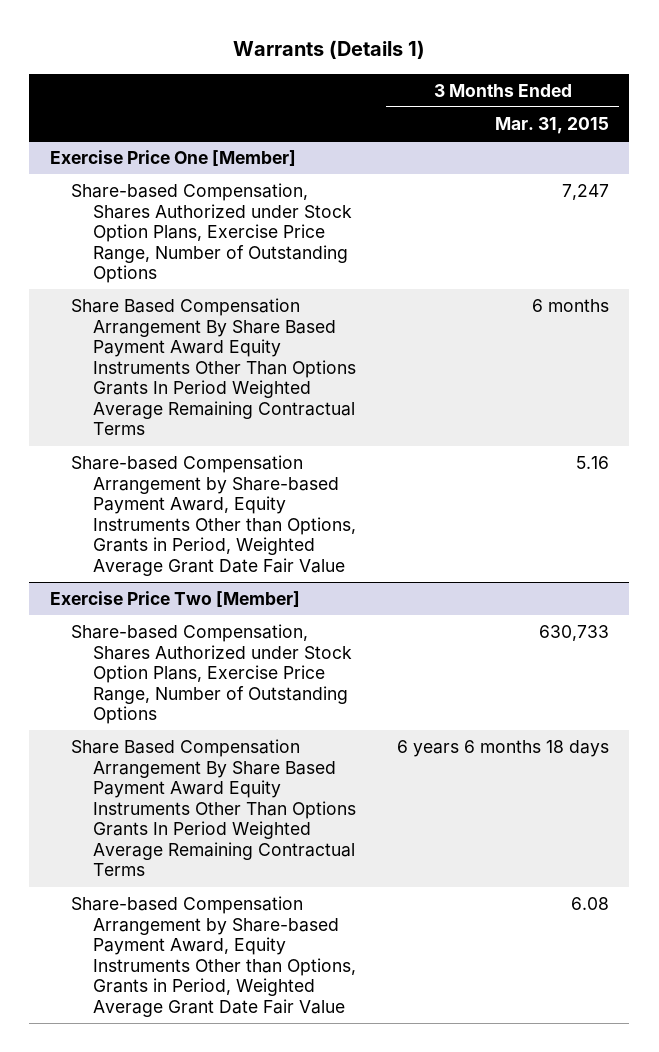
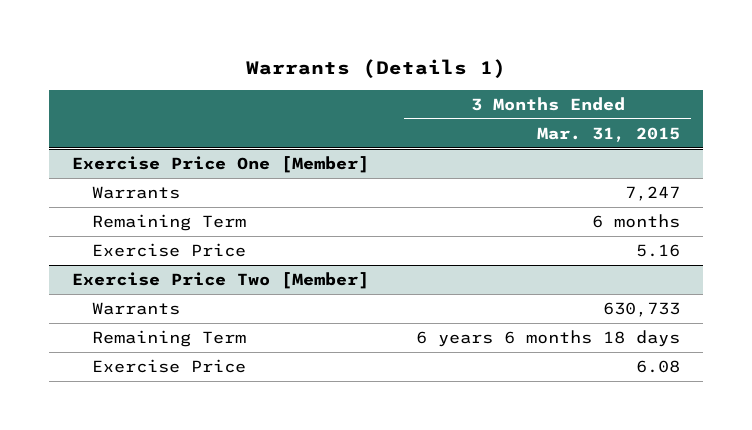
[71,182,352,284] Share-based Compensation, Shares Authorized under Stock Option Plans, Exercise Price Range, Number of Outstanding Options -> [91,186,180,200] Warrants
[71,297,356,436] Share Based Compensation Arrangement By Share Based Payment Award Equity Instruments Other Than Options Grants In Period Weighted Average Remaining Contractual Terms -> [91,214,246,232] Remaining Term
[71,454,356,576] Share-based Compensation Arrangement by Share-based Payment Award, Equity Instruments Other than Options, Grants in Period, Weighted Average Grant Date Fair Value -> [91,243,246,258] Exercise Price
[71,623,352,725] Share-based Compensation, Shares Authorized under Stock Option Plans, Exercise Price Range, Number of Outstanding Options -> [91,302,180,316] Warrants
[71,738,356,877] Share Based Compensation Arrangement By Share Based Payment Award Equity Instruments Other Than Options Grants In Period Weighted Average Remaining Contractual Terms -> [91,330,246,348] Remaining Term
[71,895,356,1017] Share-based Compensation Arrangement by Share-based Payment Award, Equity Instruments Other than Options, Grants in Period, Weighted Average Grant Date Fair Value -> [91,359,246,374] Exercise Price

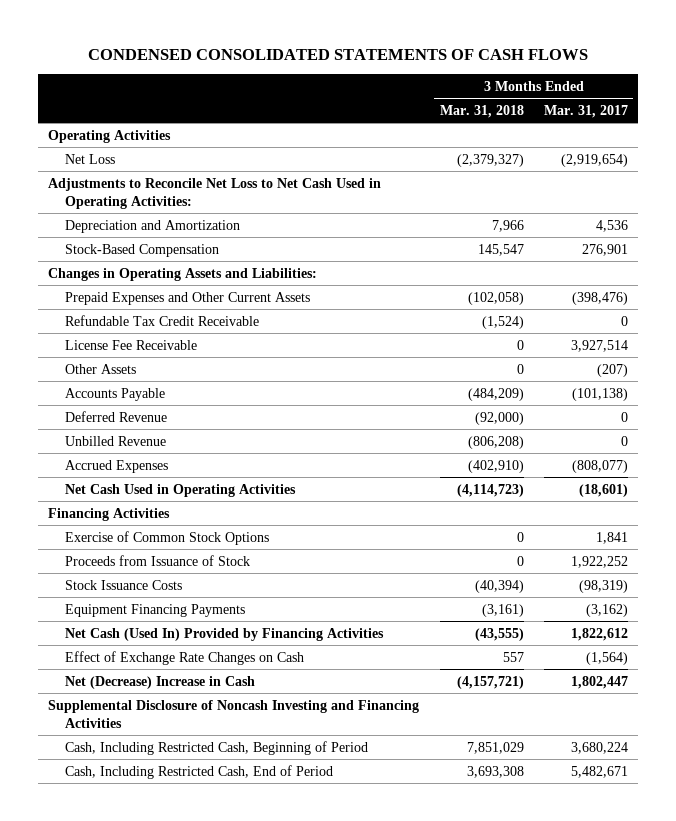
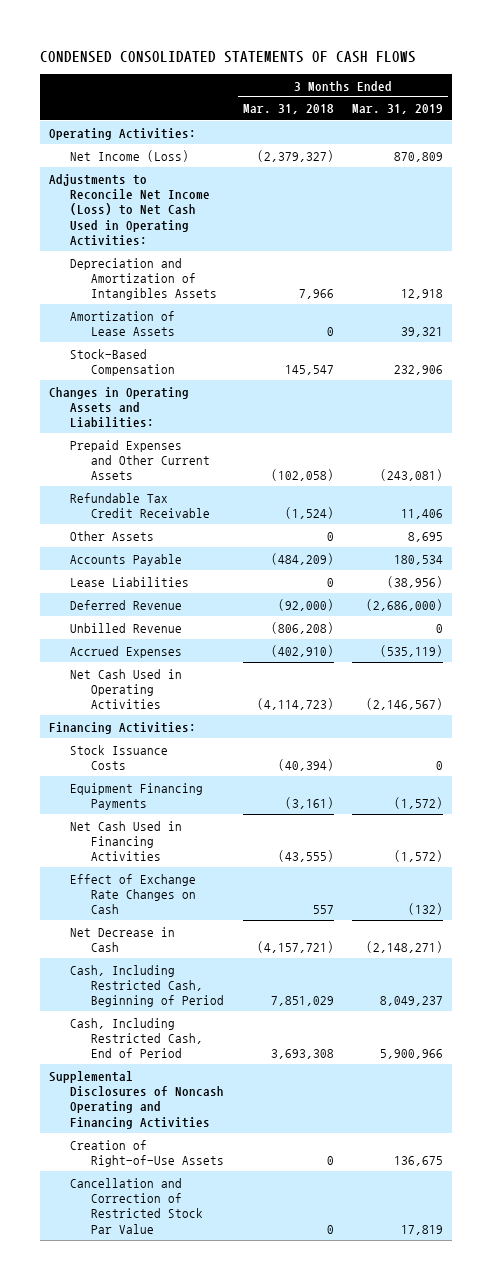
[543,104,628,118] Mar. 31, 2017 -> none
none -> [352,104,444,115] Mar. 31, 2019
[48,129,172,143] Operating Activities -> [49,127,197,140] Operating Activities:
[65,153,116,164] Net Loss -> [70,149,190,162] Net Income (Loss)
[48,177,382,209] Adjustments to Reconcile Net Loss to Net Cash Used in Operating Activities: -> [49,173,211,247] Adjustments to Reconcile Net Income (Loss) to Net Cash Used in Operating Activities:
[65,219,241,233] Depreciation and Amortization -> [70,257,218,301] Depreciation and Amortization of Intangibles Assets
none -> [70,310,176,336] Amortization of Lease Assets
[65,339,198,350] License Fee Receivable -> none
none -> [70,576,190,587] Lease Liabilities
[65,530,270,545] Exercise of Common Stock Options -> none
[65,554,251,566] Proceeds from Issuance of Stock -> none
[48,507,171,521] Financing Activities -> [49,721,197,734] Financing Activities:
[65,627,385,641] Net Cash (Used In) Provided by Financing Activities -> [70,820,183,862] Net Cash Used in Financing Activities
[48,699,420,728] Supplemental Disclosure of Noncash Investing and Financing Activities -> none
[65,675,256,689] Net (Decrease) Increase in Cash -> [70,926,176,952] Net Decrease in Cash
none -> [49,1070,225,1129] Supplemental Disclosures of Noncash Operating and Financing Activities
none -> [70,1139,225,1167] Creation of Right-of-Use Assets
none -> [70,1177,204,1234] Cancellation and Correction of Restricted Stock Par Value

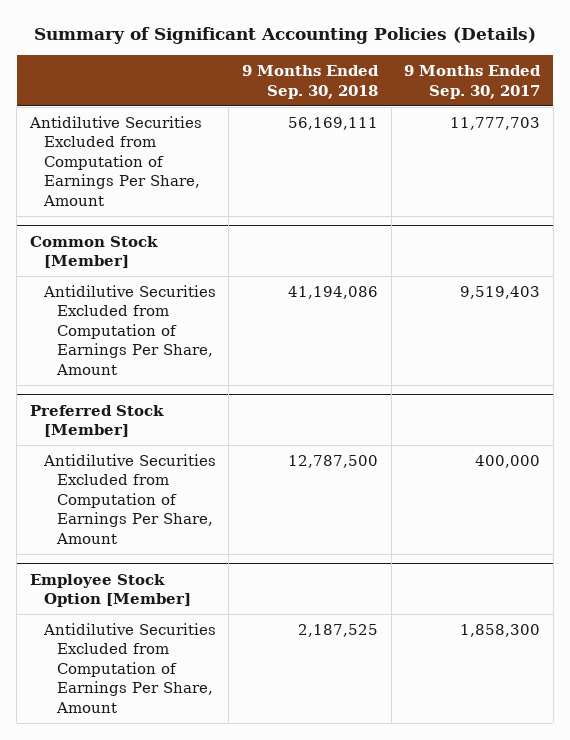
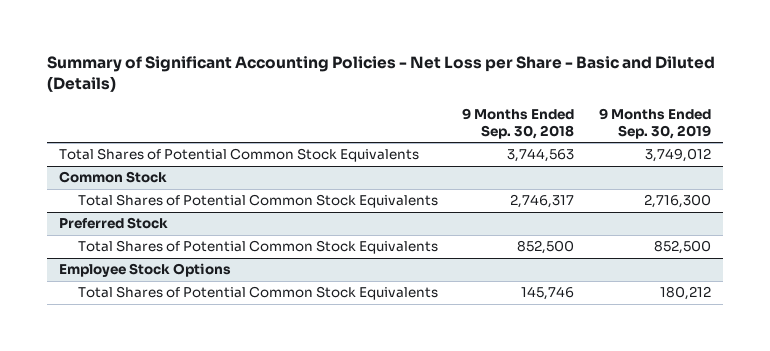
[34,27,537,45] Summary of Significant Accounting Policies (Details) -> [46,56,715,93] Summary of Significant Accounting Policies - Net Loss per Share - Basic and Diluted (Details)
[404,65,542,99] 9 Months Ended Sep. 30, 2017 -> none
none -> [598,107,711,139] 9 Months Ended Sep. 30, 2019
[29,116,203,206] Antidilutive Securities Excluded from Computation of Earnings Per Share, Amount -> none
[42,285,216,375] Antidilutive Securities Excluded from Computation of Earnings Per Share, Amount -> none
[42,454,216,544] Antidilutive Securities Excluded from Computation of Earnings Per Share, Amount -> none
[42,623,216,713] Antidilutive Securities Excluded from Computation of Earnings Per Share, Amount -> none
none -> [59,148,420,163] Total Shares of Potential Common Stock Equivalents
[30,235,159,269] Common Stock [Member] -> [59,171,168,184] Common Stock
none -> [77,194,438,209] Total Shares of Potential Common Stock Equivalents
[30,404,165,438] Preferred Stock [Member] -> [59,217,169,230] Preferred Stock
none -> [77,240,438,255] Total Shares of Potential Common Stock Equivalents
[30,573,191,608] Employee Stock Option [Member] -> [59,263,232,278] Employee Stock Options
none -> [77,286,438,301] Total Shares of Potential Common Stock Equivalents

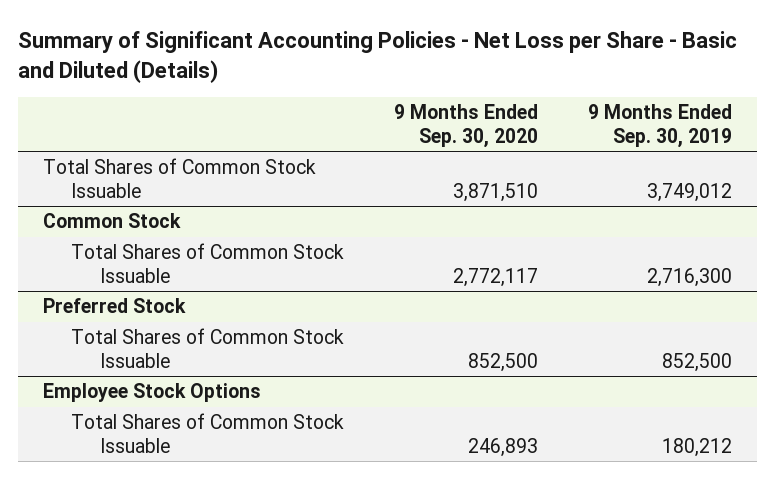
[462,107,575,139] 9 Months Ended Sep. 30, 2018 -> none
none -> [394,104,539,148] 9 Months Ended Sep. 30, 2020
[59,148,420,163] Total Shares of Potential Common Stock Equivalents -> [42,158,316,198] Total Shares of Common Stock Issuable
[77,194,438,209] Total Shares of Potential Common Stock Equivalents -> [71,243,345,283] Total Shares of Common Stock Issuable
[77,240,438,255] Total Shares of Potential Common Stock Equivalents -> [71,328,345,368] Total Shares of Common Stock Issuable
[77,286,438,301] Total Shares of Potential Common Stock Equivalents -> [71,413,345,453] Total Shares of Common Stock Issuable

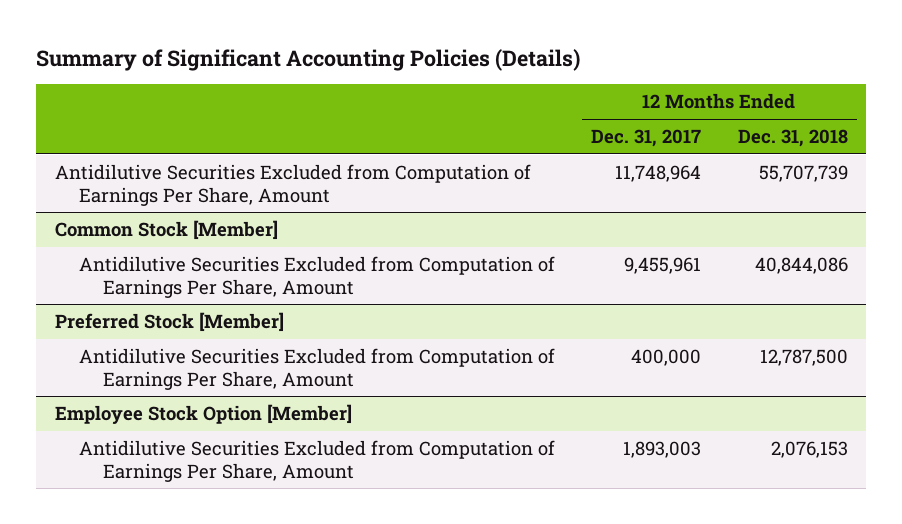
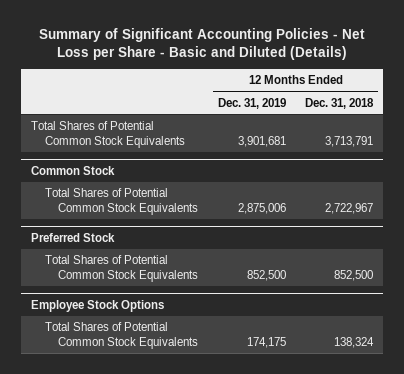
[36,48,581,71] Summary of Significant Accounting Policies (Details) -> [39,28,366,61] Summary of Significant Accounting Policies - Net Loss per Share - Basic and Diluted (Details)
[591,129,702,148] Dec. 31, 2017 -> none
none -> [217,97,286,109] Dec. 31, 2019
[54,164,531,206] Antidilutive Securities Excluded from Computation of Earnings Per Share, Amount -> none
[78,256,555,298] Antidilutive Securities Excluded from Computation of Earnings Per Share, Amount -> none
[78,348,555,390] Antidilutive Securities Excluded from Computation of Earnings Per Share, Amount -> none
[78,440,555,482] Antidilutive Securities Excluded from Computation of Earnings Per Share, Amount -> none
none -> [31,121,185,149] Total Shares of Potential Common Stock Equivalents
[54,220,278,241] Common Stock [Member] -> [31,165,116,175] Common Stock
none -> [44,188,199,216] Total Shares of Potential Common Stock Equivalents
[54,312,284,333] Preferred Stock [Member] -> [31,232,116,242] Preferred Stock
none -> [44,255,199,283] Total Shares of Potential Common Stock Equivalents
[54,404,352,425] Employee Stock Option [Member] -> [31,299,165,312] Employee Stock Options
none -> [44,322,199,350] Total Shares of Potential Common Stock Equivalents

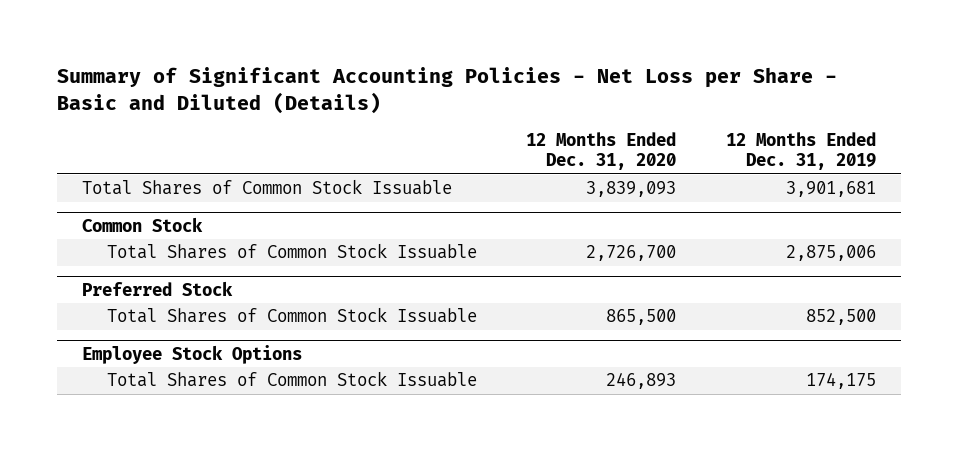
[305,97,375,109] Dec. 31, 2018 -> none
none -> [526,131,677,171] 12 Months Ended Dec. 31, 2020
[31,121,185,149] Total Shares of Potential Common Stock Equivalents -> [81,179,452,196] Total Shares of Common Stock Issuable
[44,188,199,216] Total Shares of Potential Common Stock Equivalents -> [106,243,477,260] Total Shares of Common Stock Issuable
[44,255,199,283] Total Shares of Potential Common Stock Equivalents -> [106,307,477,324] Total Shares of Common Stock Issuable
[44,322,199,350] Total Shares of Potential Common Stock Equivalents -> [106,371,477,388] Total Shares of Common Stock Issuable

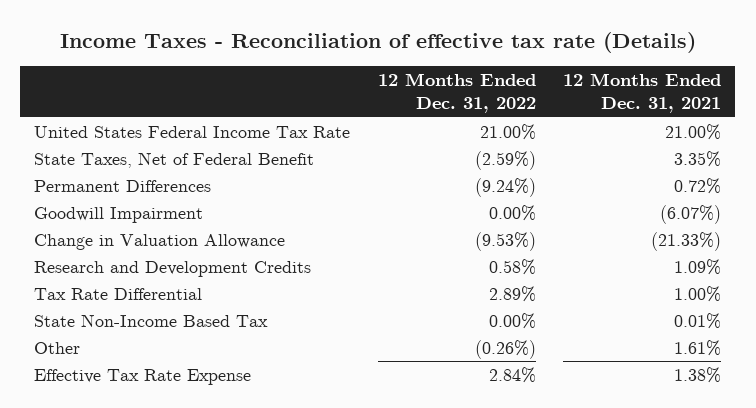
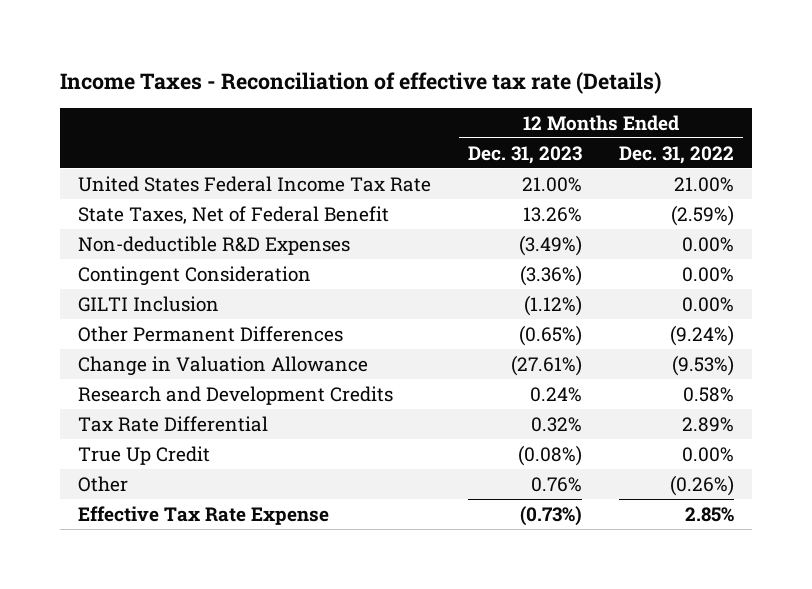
[563,73,722,114] 12 Months Ended Dec. 31, 2021 -> none
none -> [467,145,582,164] Dec. 31, 2023
[34,206,204,223] Goodwill Impairment -> none
none -> [78,235,351,255] Non-deductible R&D Expenses
none -> [78,265,312,286] Contingent Consideration
none -> [78,295,220,312] GILTI Inclusion
[34,179,212,192] Permanent Differences -> [78,325,344,342] Other Permanent Differences
[34,313,269,327] State Non-Income Based Tax -> none
none -> [78,445,211,465] True Up Credit
[488,366,536,383] 2.84% -> [684,506,734,522] 2.85%

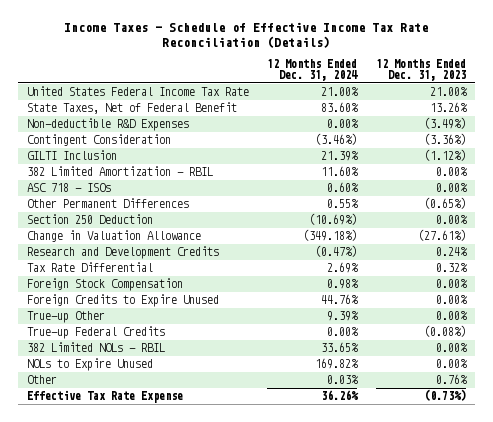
[59,72,661,95] Income Taxes - Reconciliation of effective tax rate (Details) -> [64,22,429,48] Income Taxes - Schedule of Effective Income Tax Rate Reconciliation (Details)
[618,145,734,164] Dec. 31, 2022 -> none
none -> [267,59,359,82] 12 Months Ended Dec. 31, 2024
none -> [26,166,213,177] 382 Limited Amortization - RBIL
none -> [26,183,111,193] ASC 718 - ISOs
none -> [26,214,153,225] Section 250 Deduction
none -> [26,278,183,292] Foreign Stock Compensation
none -> [26,294,219,308] Foreign Credits to Expire Unused
none -> [26,311,105,324] True-up Other
[78,445,211,465] True Up Credit -> [26,326,165,340] True-up Federal Credits
none -> [26,342,165,353] 382 Limited NOLs - RBIL
none -> [26,358,153,372] NOLs to Expire Unused

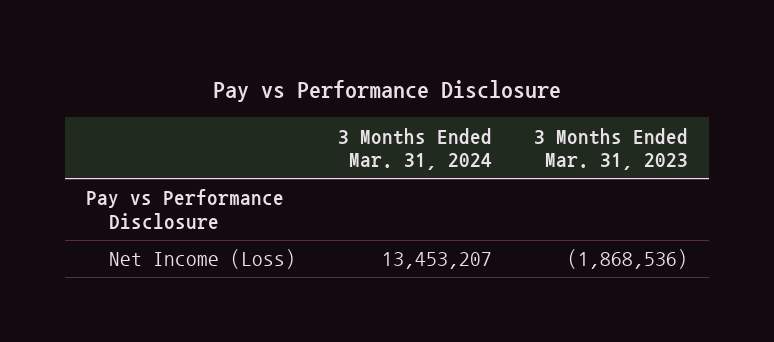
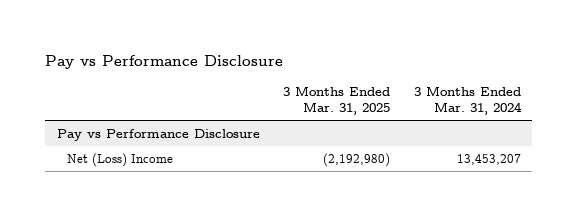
[533,127,688,170] 3 Months Ended Mar. 31, 2023 -> none
none -> [283,86,391,116] 3 Months Ended Mar. 31, 2025
[108,249,296,270] Net Income (Loss) -> [67,153,174,168] Net (Loss) Income

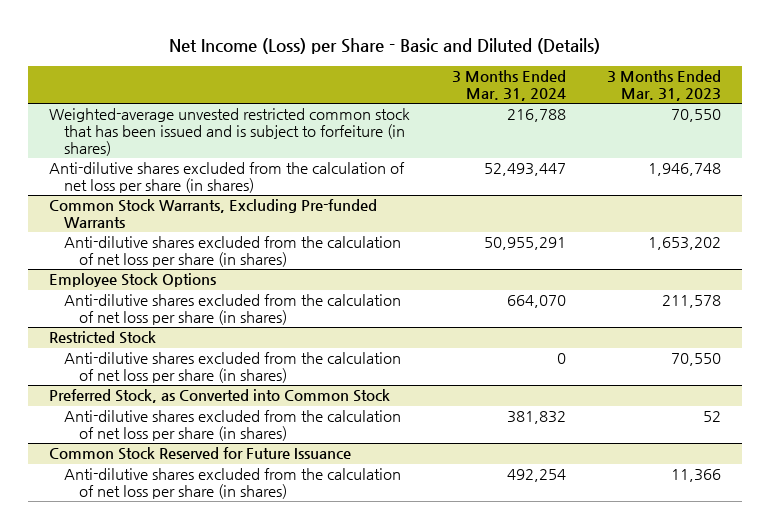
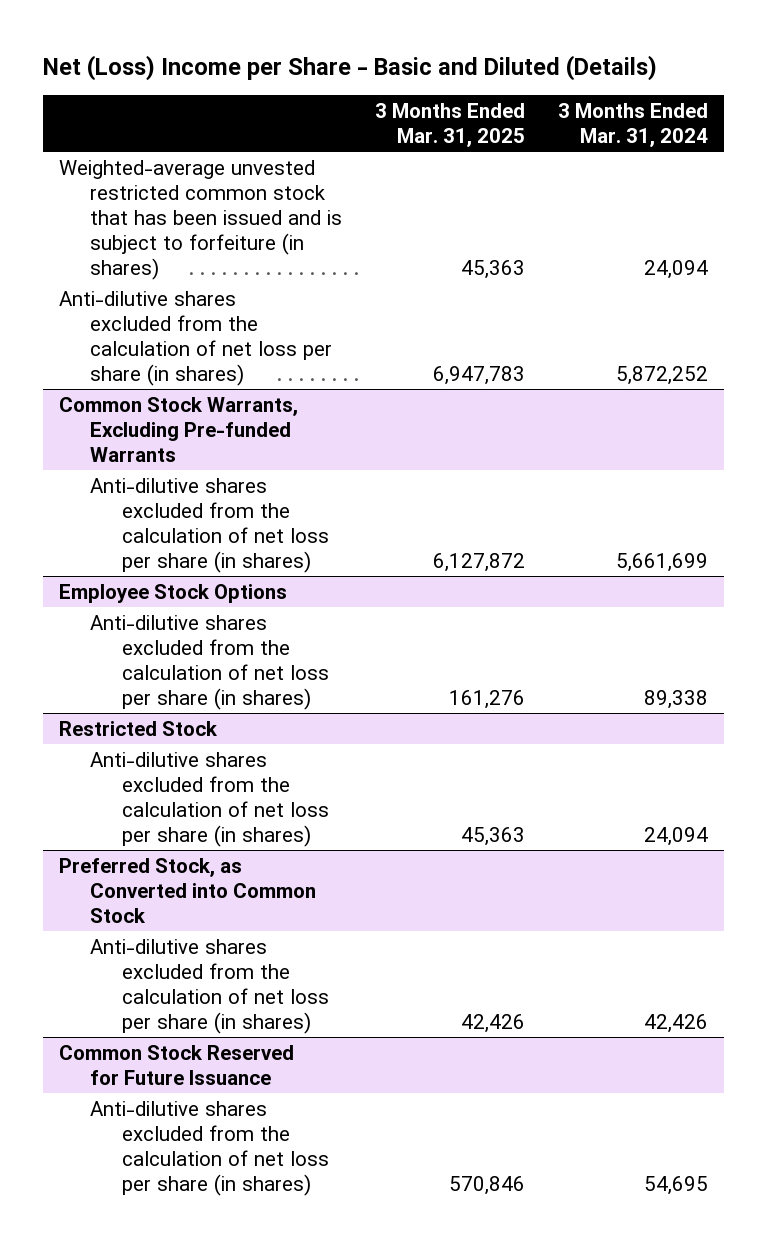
[169,38,601,55] Net Income (Loss) per Share - Basic and Diluted (Details) -> [42,54,657,81] Net (Loss) Income per Share - Basic and Diluted (Details)
[607,70,722,102] 3 Months Ended Mar. 31, 2023 -> none
none -> [375,102,526,148] 3 Months Ended Mar. 31, 2025
[506,109,566,123] 216,788 -> [644,260,709,280] 24,094
[483,163,566,177] 52,493,447 -> [616,365,709,385] 5,872,252
[483,237,566,251] 50,955,291 -> [616,552,709,572] 5,661,699
[506,295,566,309] 664,070 -> [644,689,709,709] 89,338
[556,353,566,365] 0 -> [644,826,709,846] 24,094
[506,411,566,425] 381,832 -> [644,1013,709,1033] 42,426
[506,469,566,483] 492,254 -> [644,1175,709,1195] 54,695

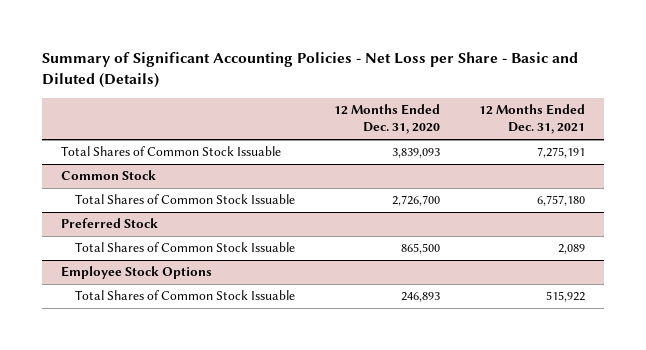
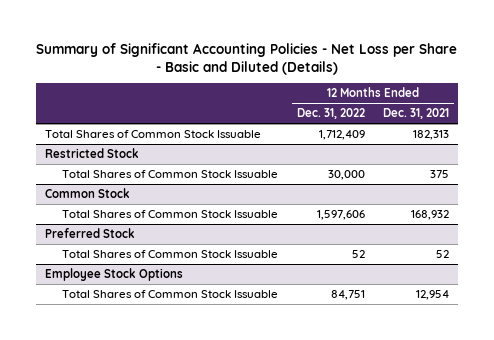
[333,104,440,135] 12 Months Ended Dec. 31, 2020 -> none
none -> [296,108,365,120] Dec. 31, 2022
[536,147,585,159] 7,275,191 -> [413,130,450,141] 182,313
none -> [44,148,139,159] Restricted Stock
none -> [62,170,279,179] Total Shares of Common Stock Issuable
[536,195,585,207] 6,757,180 -> [411,210,450,221] 168,932
[557,244,585,255] 2,089 -> [436,250,450,259] 52
[545,291,585,303] 515,922 -> [416,290,450,301] 12,954

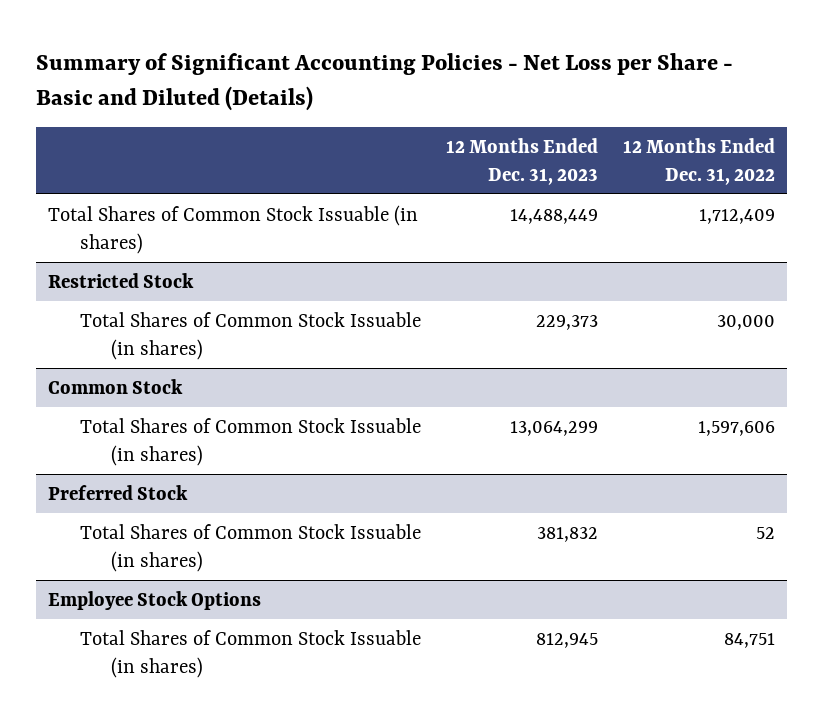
[383,108,450,120] Dec. 31, 2021 -> none
none -> [445,137,598,185] 12 Months Ended Dec. 31, 2023
[44,130,261,139] Total Shares of Common Stock Issuable -> [48,204,419,254] Total Shares of Common Stock Issuable (in shares)
[62,170,279,179] Total Shares of Common Stock Issuable -> [79,311,421,360] Total Shares of Common Stock Issuable (in shares)
[62,210,279,219] Total Shares of Common Stock Issuable -> [79,417,421,466] Total Shares of Common Stock Issuable (in shares)
[62,250,279,259] Total Shares of Common Stock Issuable -> [79,523,421,572] Total Shares of Common Stock Issuable (in shares)
[62,290,279,299] Total Shares of Common Stock Issuable -> [79,629,421,678] Total Shares of Common Stock Issuable (in shares)

